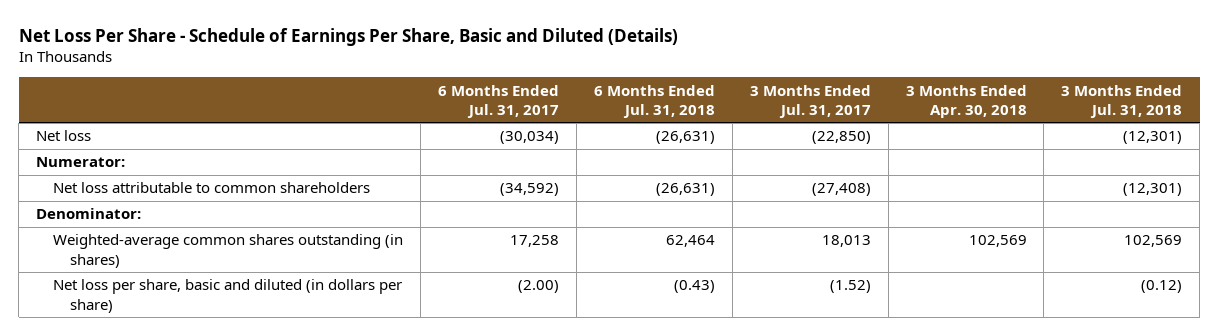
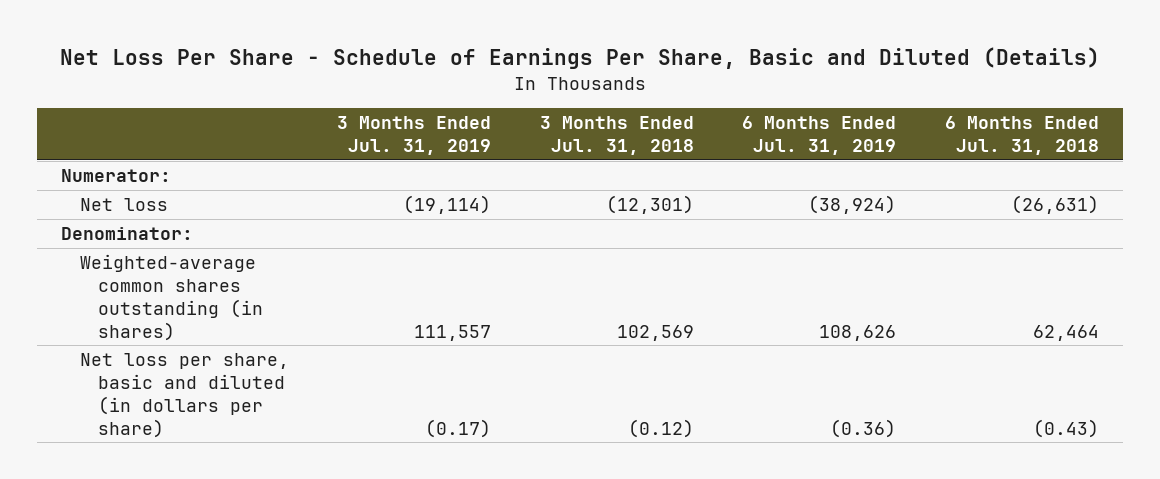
[438,84,560,118] 6 Months Ended Jul. 31, 2017 -> none
[749,84,871,118] 3 Months Ended Jul. 31, 2017 -> none
[905,84,1027,118] 3 Months Ended Apr. 30, 2018 -> none
none -> [337,116,492,155] 3 Months Ended Jul. 31, 2019
none -> [742,116,897,155] 6 Months Ended Jul. 31, 2019
[53,182,371,194] Net loss attributable to common shareholders -> none
[36,130,92,142] Net loss -> [79,198,168,212] Net loss

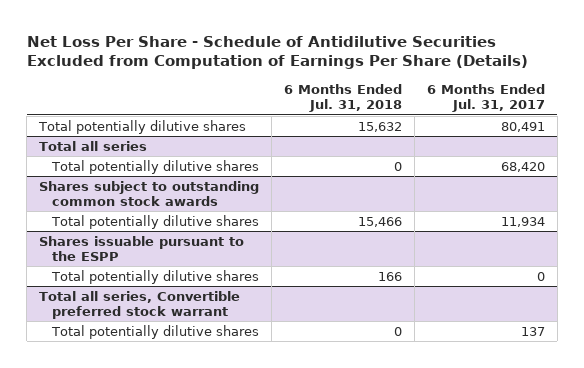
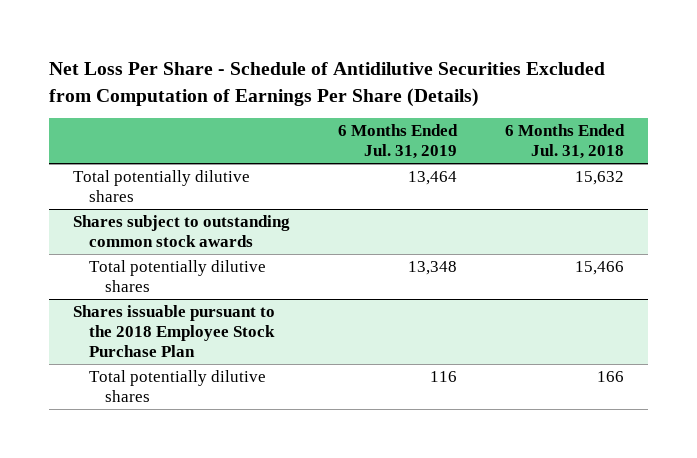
[426,83,545,113] 6 Months Ended Jul. 31, 2017 -> none
none -> [338,124,459,160] 6 Months Ended Jul. 31, 2019
[39,140,148,151] Total all series -> none
[51,159,260,174] Total potentially dilutive shares -> none
[39,235,245,262] Shares issuable pursuant to the ESPP -> [73,304,276,357] Shares issuable pursuant to the 2018 Employee Stock Purchase Plan
[39,290,241,320] Total all series, Convertible preferred stock warrant -> none
[51,324,260,339] Total potentially dilutive shares -> none

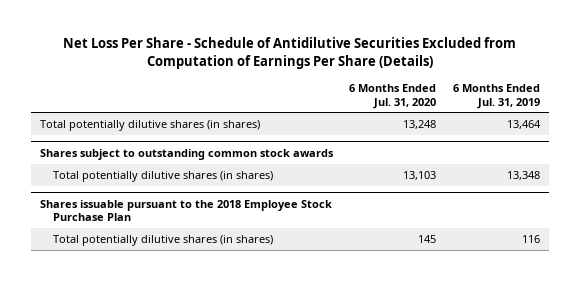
[504,124,625,160] 6 Months Ended Jul. 31, 2018 -> none
none -> [349,83,437,109] 6 Months Ended Jul. 31, 2020
[73,169,251,202] Total potentially dilutive shares -> [39,119,260,131] Total potentially dilutive shares (in shares)
[88,259,266,292] Total potentially dilutive shares -> [53,170,274,182] Total potentially dilutive shares (in shares)
[88,369,266,402] Total potentially dilutive shares -> [53,234,274,246] Total potentially dilutive shares (in shares)

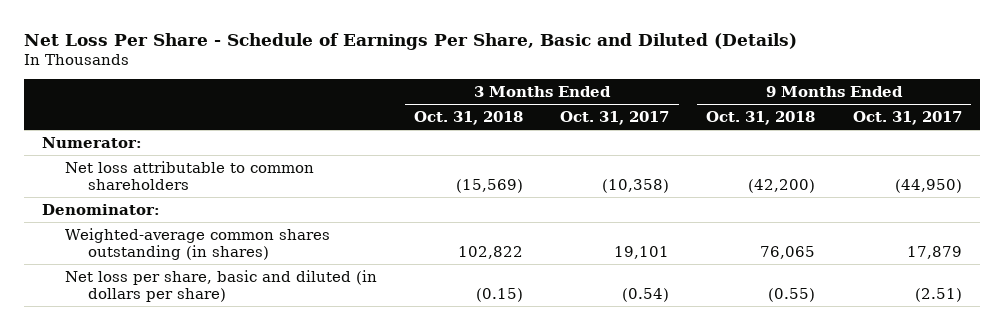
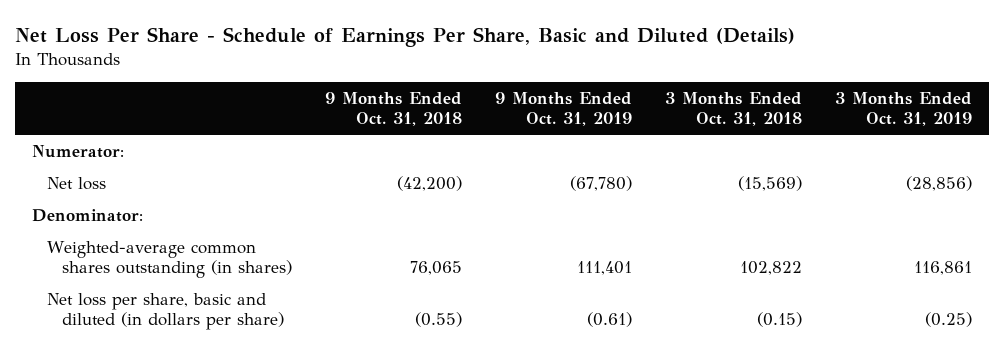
[560,110,670,125] Oct. 31, 2017 -> none
[852,110,962,125] Oct. 31, 2017 -> none
none -> [495,92,633,127] 9 Months Ended Oct. 31, 2019
none -> [835,92,973,127] 3 Months Ended Oct. 31, 2019
[64,160,314,191] Net loss attributable to common shareholders -> [46,177,106,191] Net loss

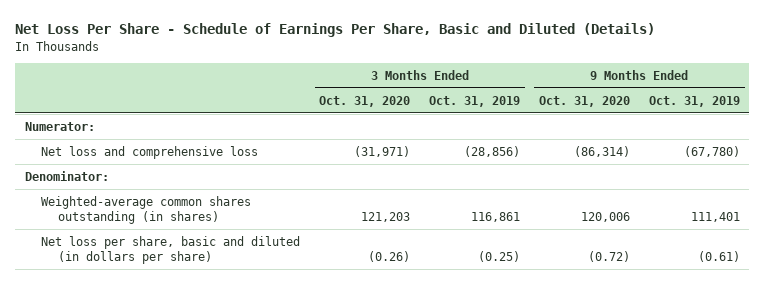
[325,92,463,127] 9 Months Ended Oct. 31, 2018 -> none
[665,92,803,127] 3 Months Ended Oct. 31, 2018 -> none
none -> [319,95,411,107] Oct. 31, 2020
none -> [538,95,630,107] Oct. 31, 2020
[46,177,106,191] Net loss -> [41,145,259,159] Net loss and comprehensive loss

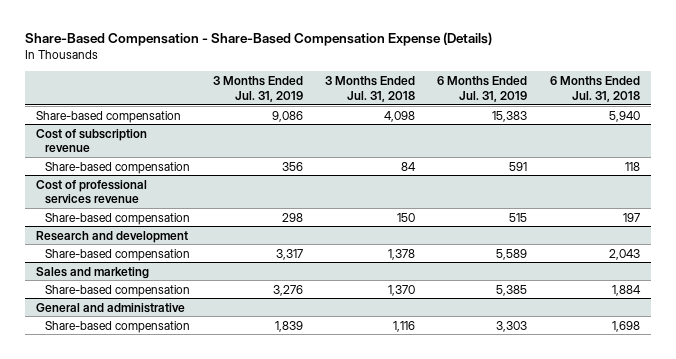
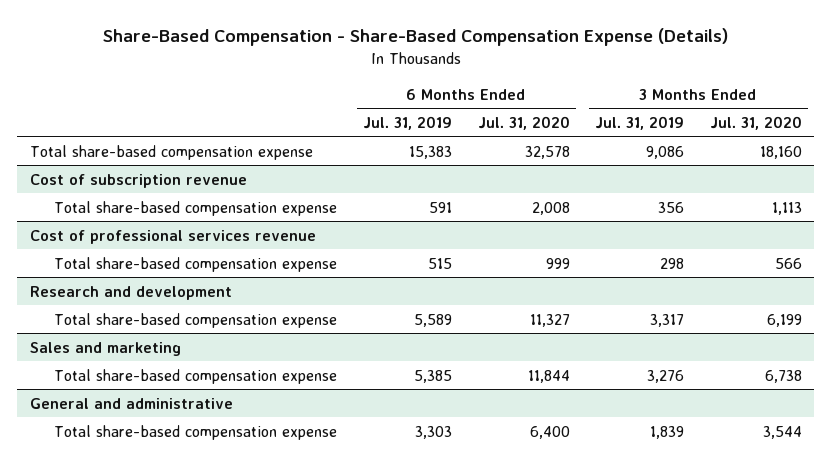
[324,75,415,102] 3 Months Ended Jul. 31, 2018 -> none
[549,75,640,102] 6 Months Ended Jul. 31, 2018 -> none
none -> [477,115,570,130] Jul. 31, 2020
none -> [709,115,802,130] Jul. 31, 2020
[36,110,182,123] Share-based compensation -> [30,144,314,160] Total share-based compensation expense
[45,161,191,174] Share-based compensation -> [54,200,338,216] Total share-based compensation expense
[45,212,191,225] Share-based compensation -> [54,256,338,272] Total share-based compensation expense
[45,248,191,261] Share-based compensation -> [54,312,338,328] Total share-based compensation expense
[45,284,191,297] Share-based compensation -> [54,368,338,384] Total share-based compensation expense
[45,320,191,333] Share-based compensation -> [54,424,338,440] Total share-based compensation expense

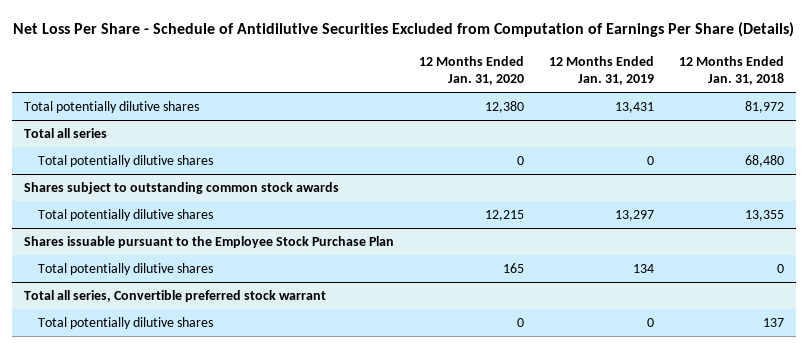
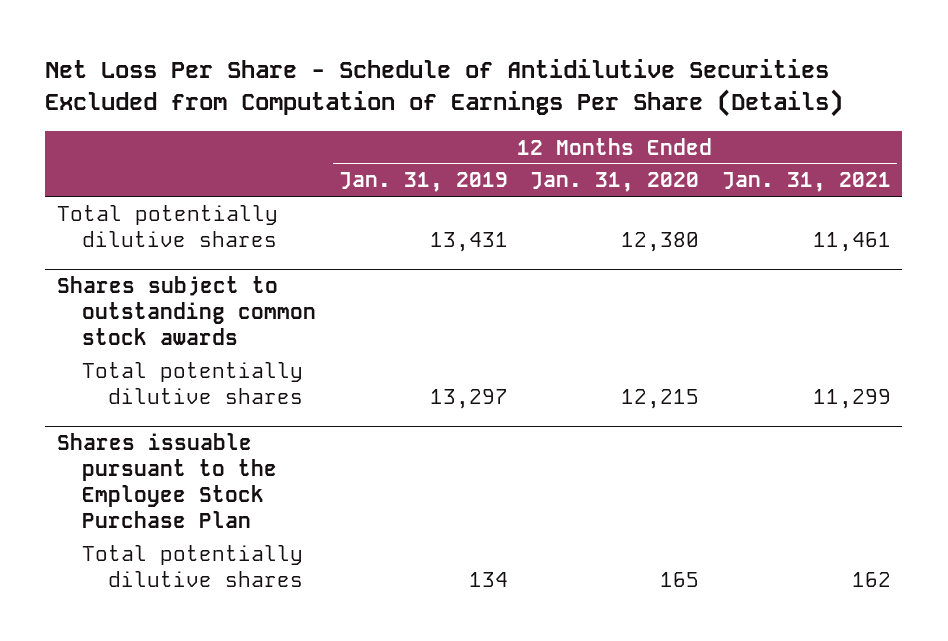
[678,55,784,86] 12 Months Ended Jan. 31, 2018 -> none
none -> [721,172,891,193] Jan. 31, 2021
[24,128,108,139] Total all series -> none
[37,155,213,168] Total potentially dilutive shares -> none
[24,290,327,303] Total all series, Convertible preferred stock warrant -> none
[37,317,213,330] Total potentially dilutive shares -> none

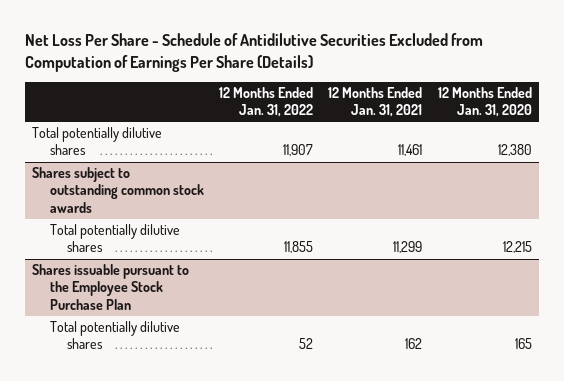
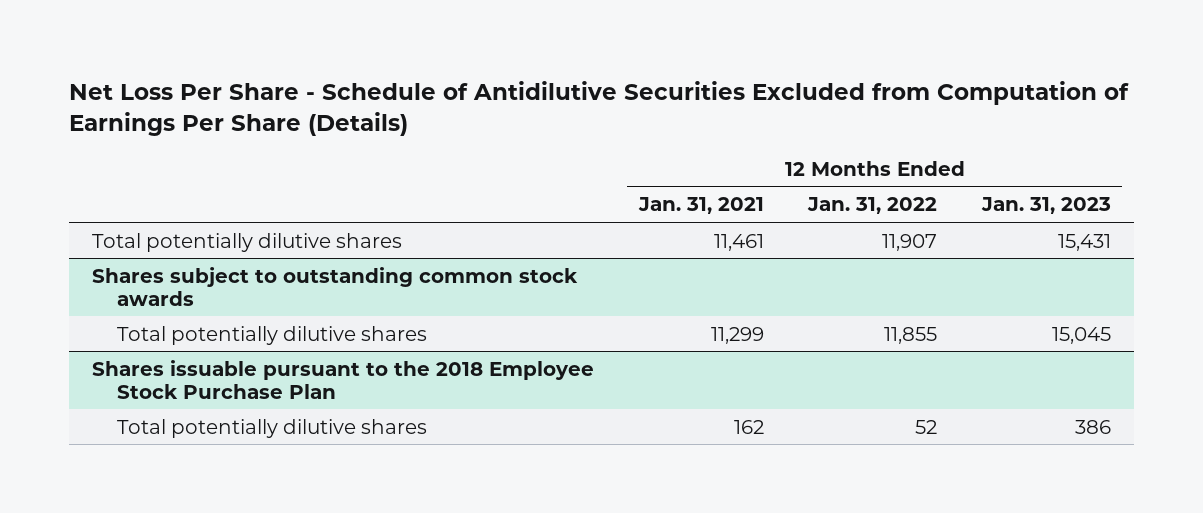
[437,87,532,118] 12 Months Ended Jan. 31, 2020 -> none
none -> [981,197,1112,215] Jan. 31, 2023
[32,264,190,310] Shares issuable pursuant to the Employee Stock Purchase Plan -> [91,359,594,399] Shares issuable pursuant to the 2018 Employee Stock Purchase Plan

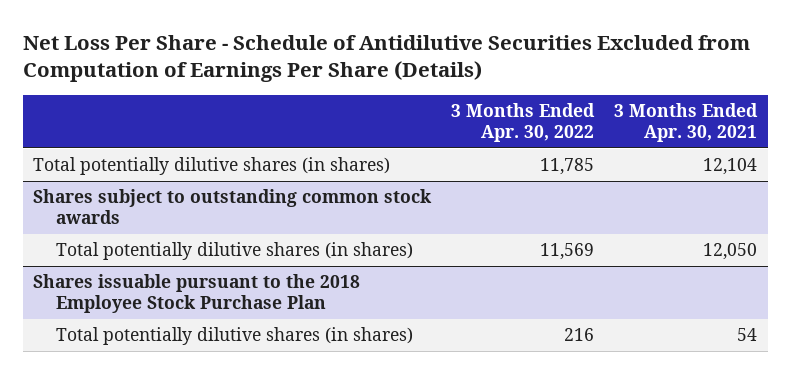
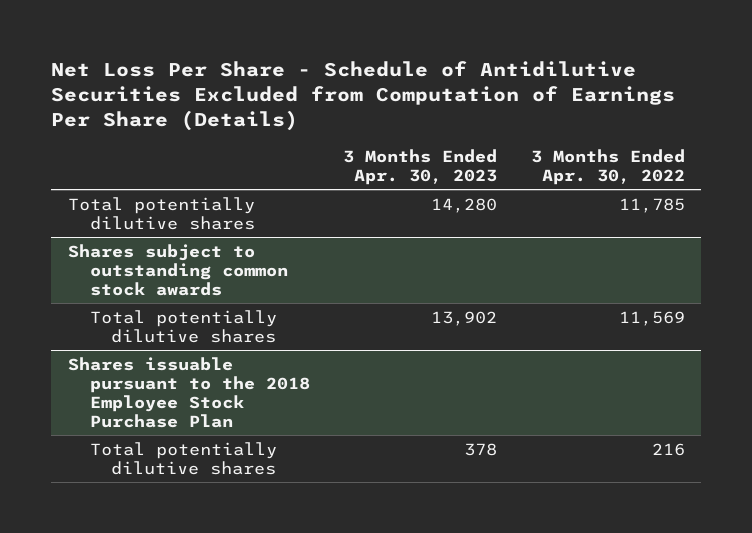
[614,103,759,143] 3 Months Ended Apr. 30, 2021 -> none
none -> [343,148,498,185] 3 Months Ended Apr. 30, 2023
[32,157,390,176] Total potentially dilutive shares (in shares) -> [67,196,255,230] Total potentially dilutive shares
[55,242,413,261] Total potentially dilutive shares (in shares) -> [89,309,277,343] Total potentially dilutive shares
[55,327,413,346] Total potentially dilutive shares (in shares) -> [89,441,277,475] Total potentially dilutive shares

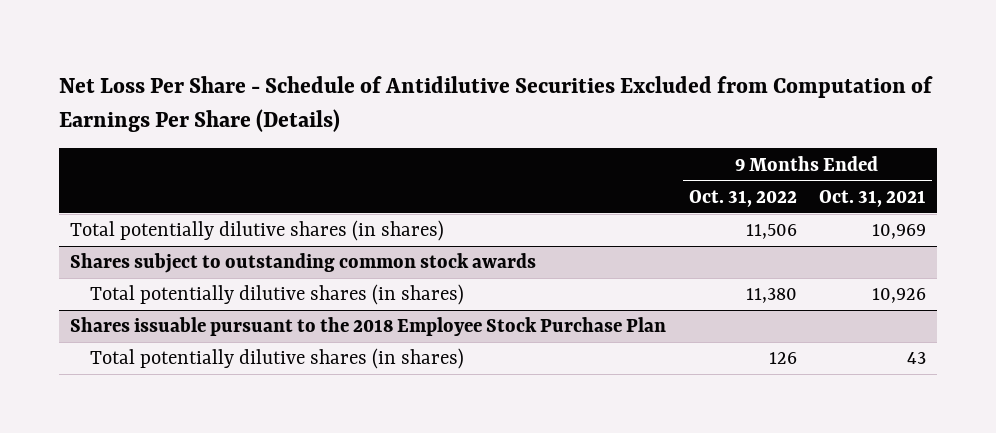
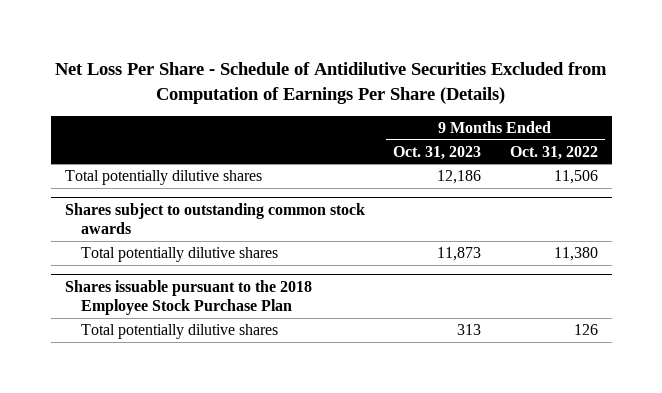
[819,189,927,207] Oct. 31, 2021 -> none
none -> [393,145,482,160] Oct. 31, 2023
[70,220,445,242] Total potentially dilutive shares (in shares) -> [64,170,262,186] Total potentially dilutive shares
[90,284,465,306] Total potentially dilutive shares (in shares) -> [81,247,279,263] Total potentially dilutive shares
[90,348,465,370] Total potentially dilutive shares (in shares) -> [81,324,279,340] Total potentially dilutive shares

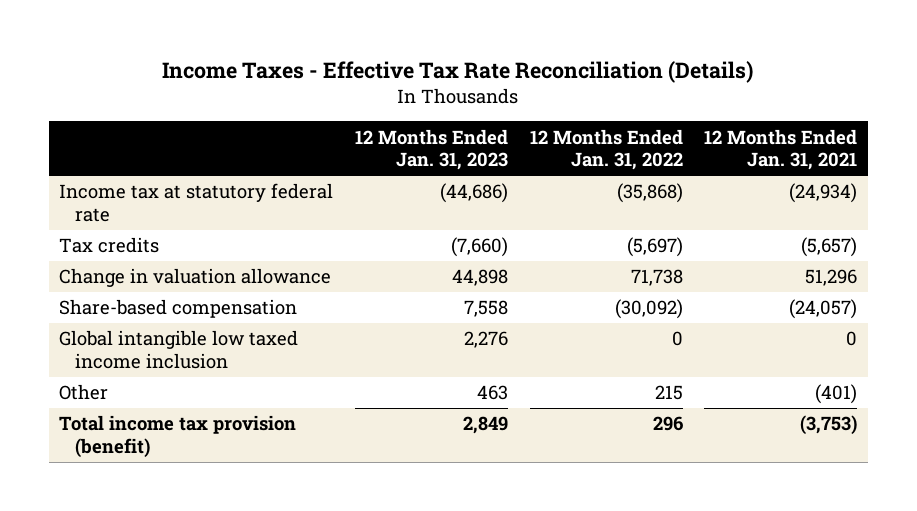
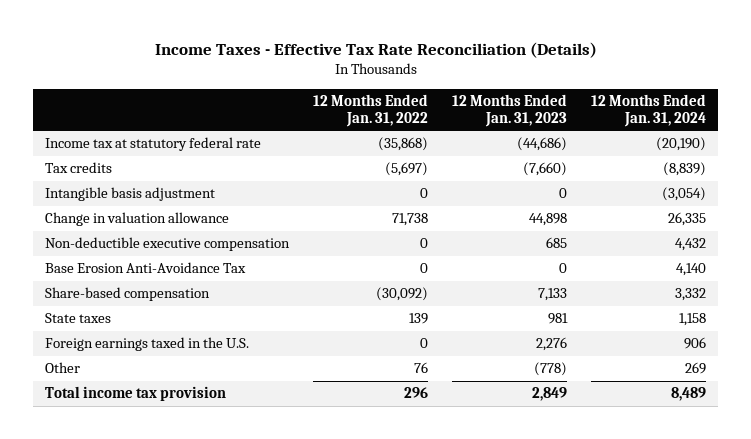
[704,128,858,171] 12 Months Ended Jan. 31, 2021 -> none
none -> [591,93,707,127] 12 Months Ended Jan. 31, 2024
none -> [44,187,215,202] Intangible basis adjustment
none -> [44,237,290,252] Non-deductible executive compensation
none -> [44,262,246,274] Base Erosion Anti-Avoidance Tax
[464,300,509,318] 7,558 -> [538,288,568,302] 7,133
none -> [44,313,111,324] State taxes
[59,330,299,370] Global intangible low taxed income inclusion -> [44,337,249,352] Foreign earnings taxed in the U.S.
[477,385,509,401] 463 -> [534,362,568,377] (778)
[654,385,683,401] 215 -> [414,362,429,374] 76
[59,415,297,459] Total income tax provision (benefit) -> [44,386,226,402] Total income tax provision

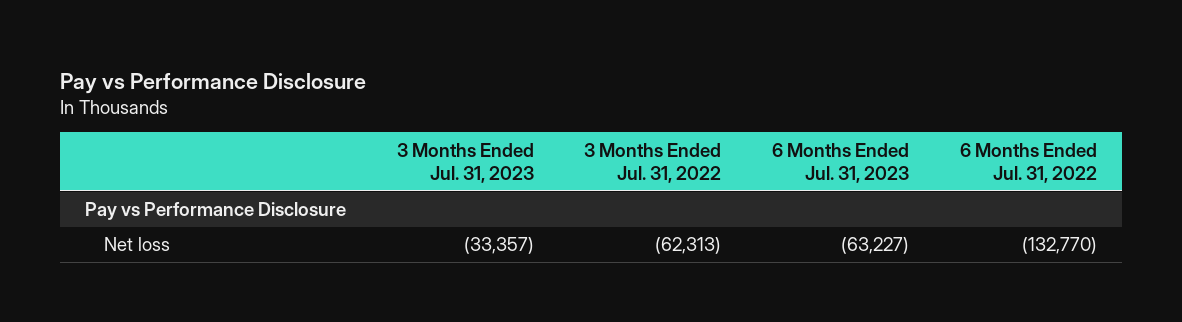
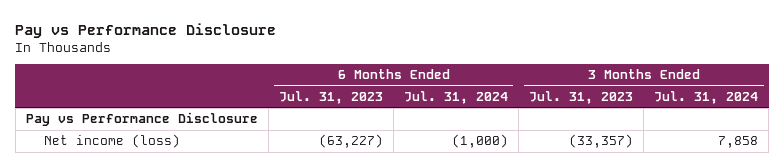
[584,142,722,183] 3 Months Ended Jul. 31, 2022 -> none
[959,142,1097,183] 6 Months Ended Jul. 31, 2022 -> none
none -> [404,90,509,104] Jul. 31, 2024
none -> [654,90,759,104] Jul. 31, 2024
[104,237,171,252] Net loss -> [44,134,181,149] Net income (loss)

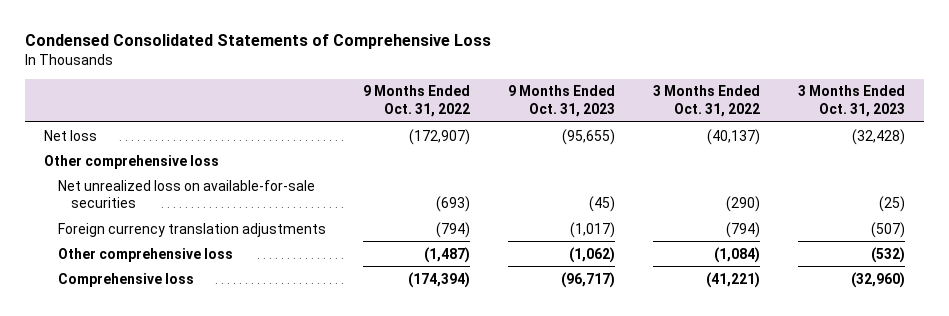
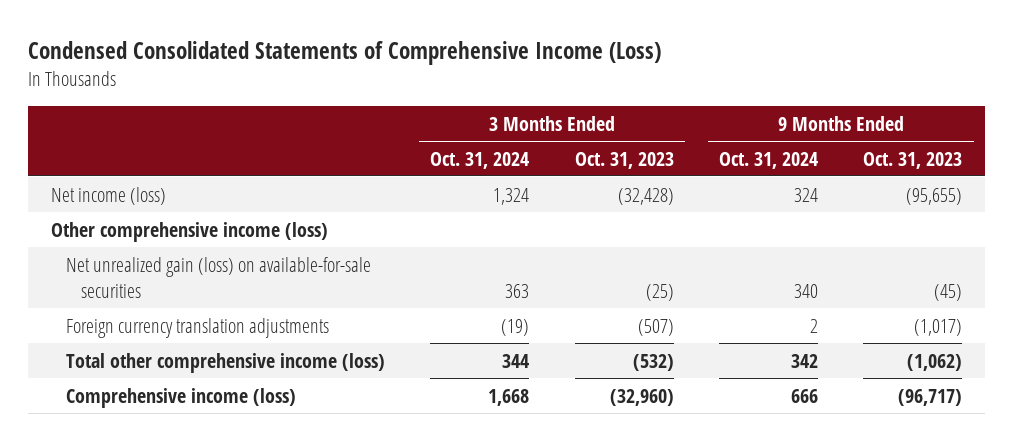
[25,34,492,50] Condensed Consolidated Statements of Comprehensive Loss -> [27,41,661,66] Condensed Consolidated Statements of Comprehensive Income (Loss)
[363,85,471,118] 9 Months Ended Oct. 31, 2022 -> none
[653,85,761,118] 3 Months Ended Oct. 31, 2022 -> none
none -> [430,151,530,169] Oct. 31, 2024
none -> [718,151,818,169] Oct. 31, 2024
[44,129,98,141] Net loss -> [50,186,166,205] Net income (loss)
[44,154,220,169] Other comprehensive loss -> [50,221,328,242] Other comprehensive income (loss)
[57,179,315,209] Net unrealized loss on available-for-sale securities -> [66,256,372,298] Net unrealized gain (loss) on available-for-sale securities
[57,247,233,262] Other comprehensive loss -> [66,352,386,373] Total other comprehensive income (loss)
[57,272,194,287] Comprehensive loss -> [66,387,297,408] Comprehensive income (loss)

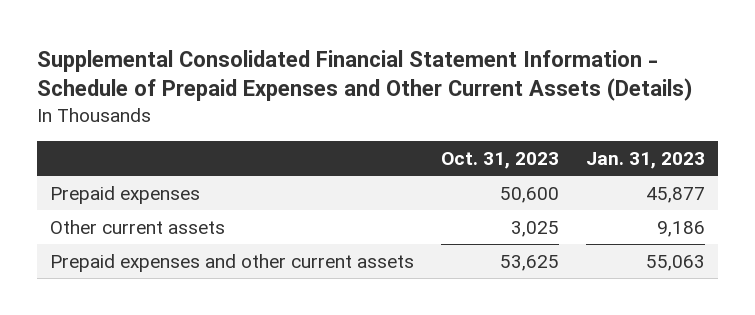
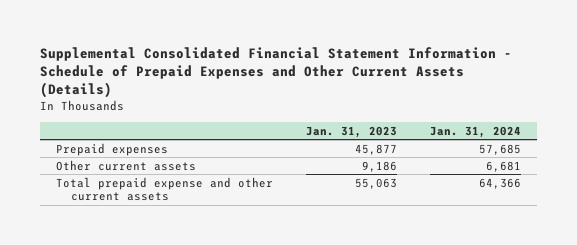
[441,151,560,169] Oct. 31, 2023 -> none
none -> [429,125,521,138] Jan. 31, 2024
[50,253,415,272] Prepaid expenses and other current assets -> [56,176,274,202] Total prepaid expense and other current assets

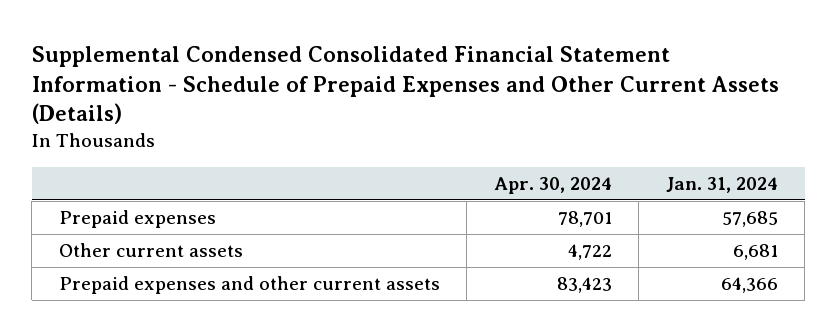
[40,47,513,99] Supplemental Consolidated Financial Statement Information - Schedule of Prepaid Expenses and Other Current Assets (Details) -> [31,45,779,125] Supplemental Condensed Consolidated Financial Statement Information - Schedule of Prepaid Expenses and Other Current Assets (Details)
[305,125,397,138] Jan. 31, 2023 -> none
none -> [493,176,612,194] Apr. 30, 2024
[56,176,274,202] Total prepaid expense and other current assets -> [58,276,440,295] Prepaid expenses and other current assets

